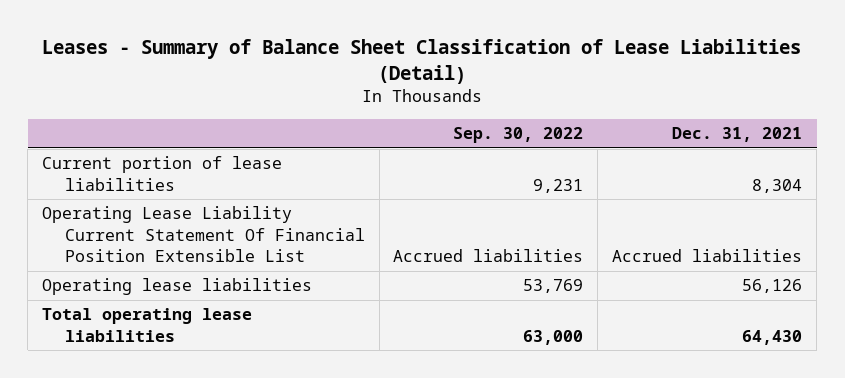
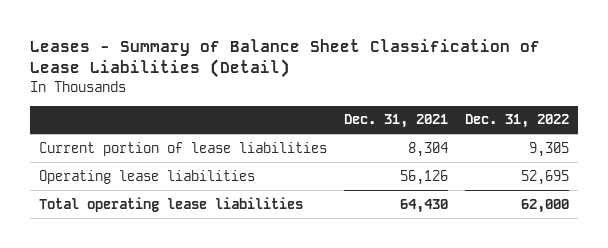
[453,127,584,144] Sep. 30, 2022 -> none
none -> [465,114,570,129] Dec. 31, 2022
[42,206,365,263] Operating Lease Liability Current Statement Of Financial Position Extensible List -> none

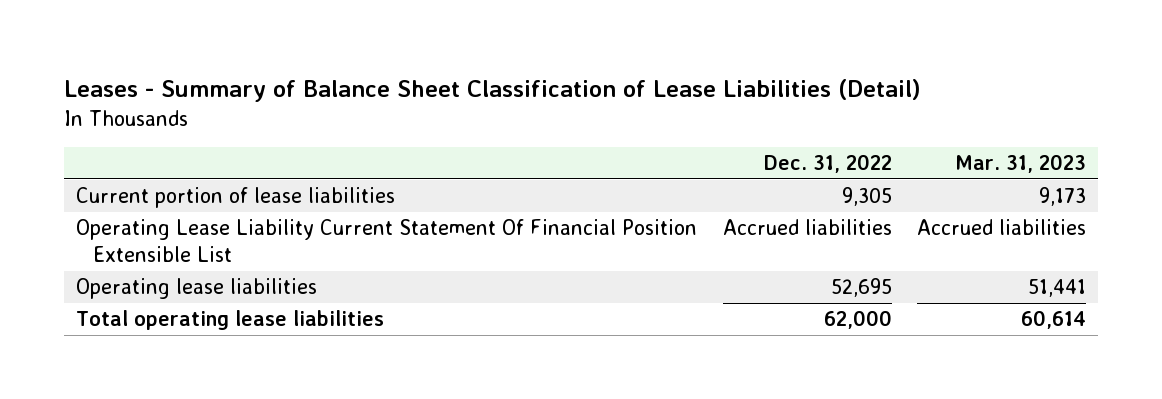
[344,114,449,129] Dec. 31, 2021 -> none
none -> [954,154,1086,174] Mar. 31, 2023
none -> [76,219,698,262] Operating Lease Liability Current Statement Of Financial Position Extensible List

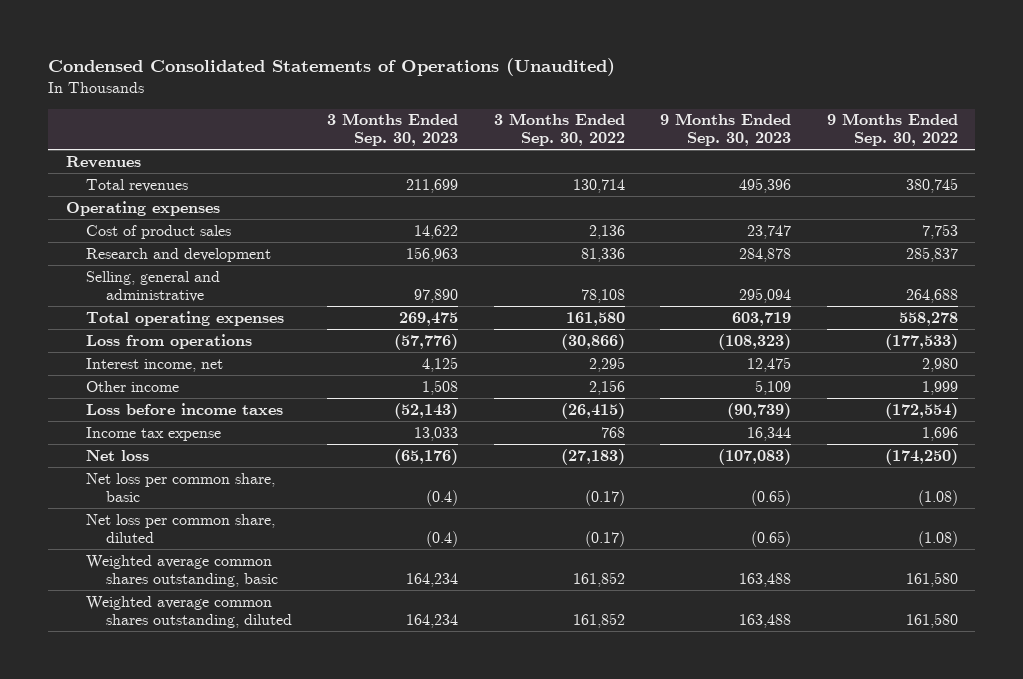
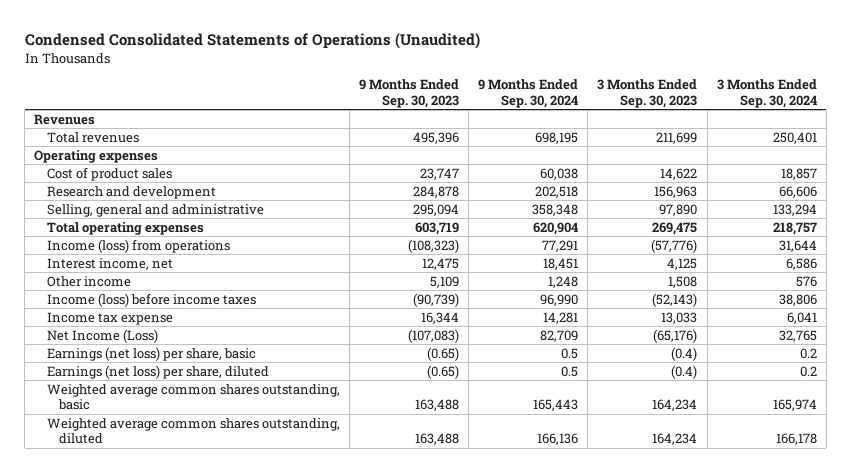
[493,113,625,147] 3 Months Ended Sep. 30, 2022 -> none
[826,113,958,147] 9 Months Ended Sep. 30, 2022 -> none
none -> [478,79,579,108] 9 Months Ended Sep. 30, 2024
none -> [716,79,817,108] 3 Months Ended Sep. 30, 2024
[85,333,252,349] Loss from operations -> [46,238,230,253] Income (loss) from operations
[85,402,283,415] Loss before income taxes -> [46,292,256,307] Income (loss) before income taxes
[85,449,149,461] Net loss -> [46,328,158,343] Net Income (Loss)
[85,472,275,502] Net loss per common share, basic -> [46,346,256,361] Earnings (net loss) per share, basic
[85,513,275,543] Net loss per common share, diluted -> [46,364,269,379] Earnings (net loss) per share, diluted

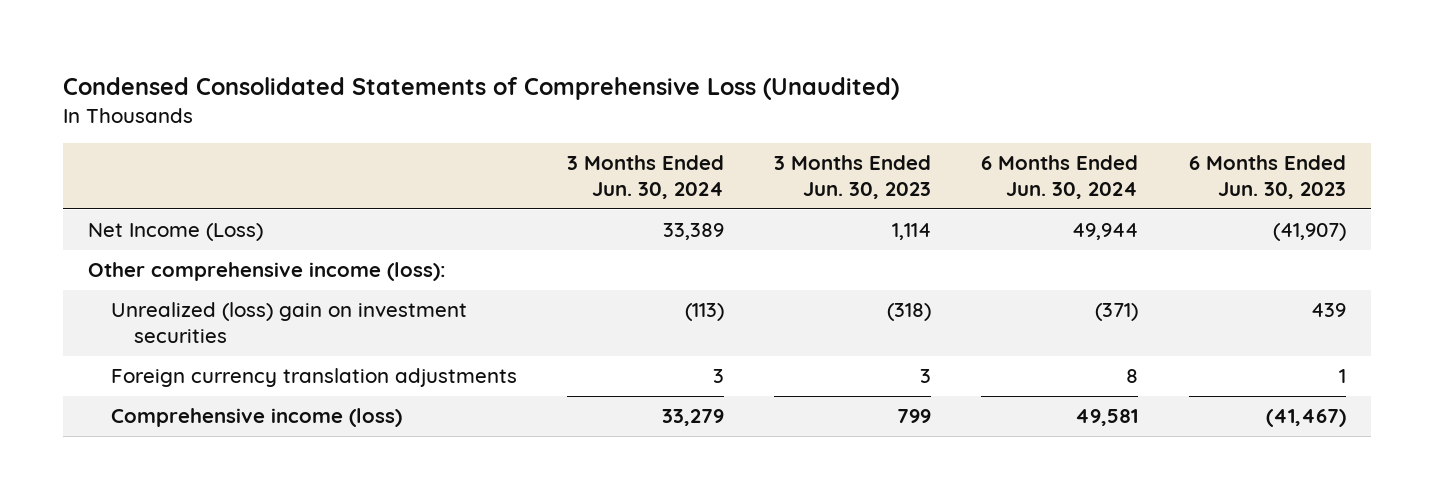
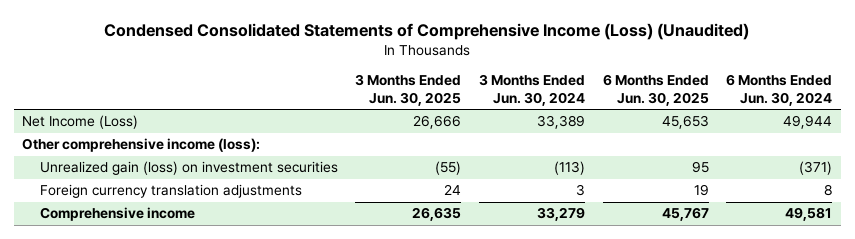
[63,76,900,100] Condensed Consolidated Statements of Comprehensive Loss (Unaudited) -> [104,22,750,40] Condensed Consolidated Statements of Comprehensive Income (Loss) (Unaudited)
[774,155,932,200] 3 Months Ended Jun. 30, 2023 -> none
[1188,155,1346,200] 6 Months Ended Jun. 30, 2023 -> none
none -> [355,74,462,106] 3 Months Ended Jun. 30, 2025
none -> [602,74,709,106] 6 Months Ended Jun. 30, 2025
[111,302,468,344] Unrealized (loss) gain on investment securities -> [39,161,338,176] Unrealized gain (loss) on investment securities
[111,408,403,428] Comprehensive income (loss) -> [39,207,195,222] Comprehensive income

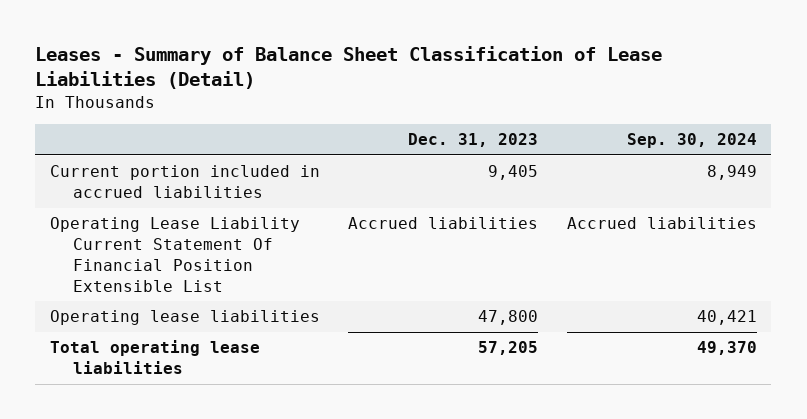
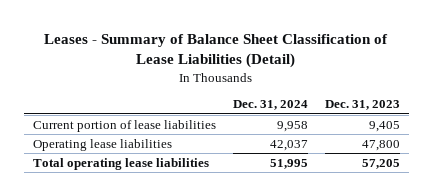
[626,133,757,149] Sep. 30, 2024 -> none
none -> [232,100,308,111] Dec. 31, 2024
[49,217,300,292] Operating Lease Liability Current Statement Of Financial Position Extensible List -> none
[49,165,320,199] Current portion included in accrued liabilities -> [32,119,216,132] Current portion of lease liabilities

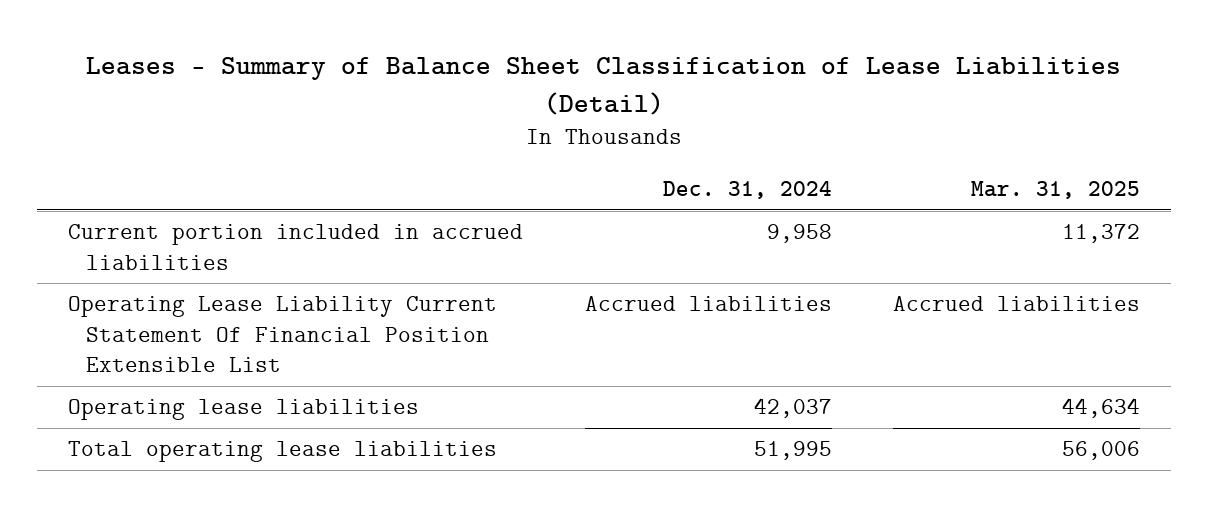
[325,100,401,111] Dec. 31, 2023 -> none
none -> [971,181,1141,200] Mar. 31, 2025
[32,119,216,132] Current portion of lease liabilities -> [68,224,524,270] Current portion included in accrued liabilities
none -> [68,296,498,373] Operating Lease Liability Current Statement Of Financial Position Extensible List

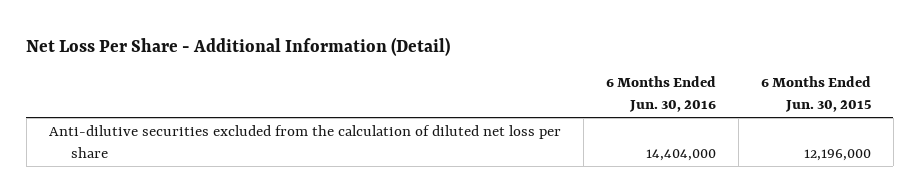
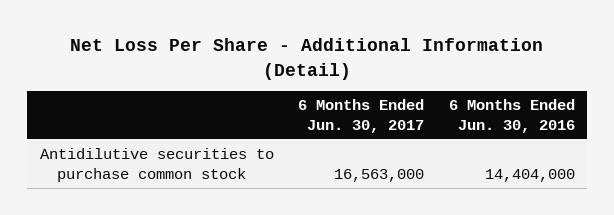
[760,76,871,112] 6 Months Ended Jun. 30, 2015 -> none
none -> [298,99,425,133] 6 Months Ended Jun. 30, 2017
[48,125,561,158] Anti-dilutive securities excluded from the calculation of diluted net loss per share -> [39,148,274,182] Antidilutive securities to purchase common stock

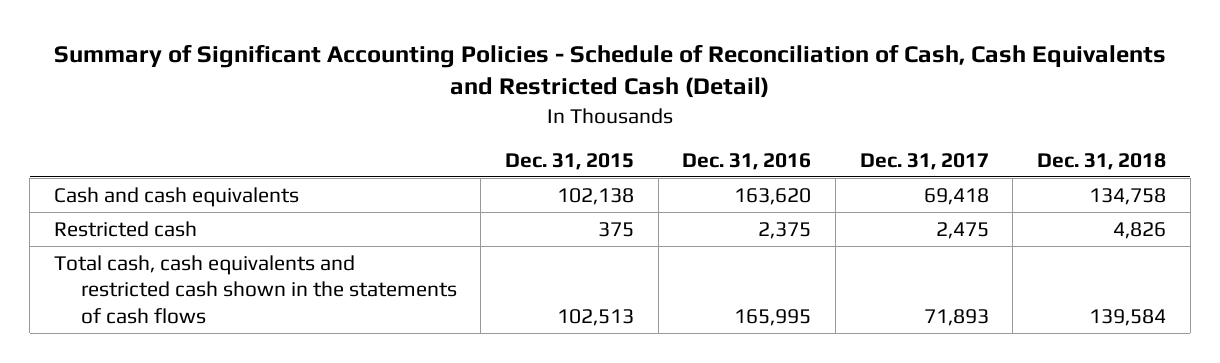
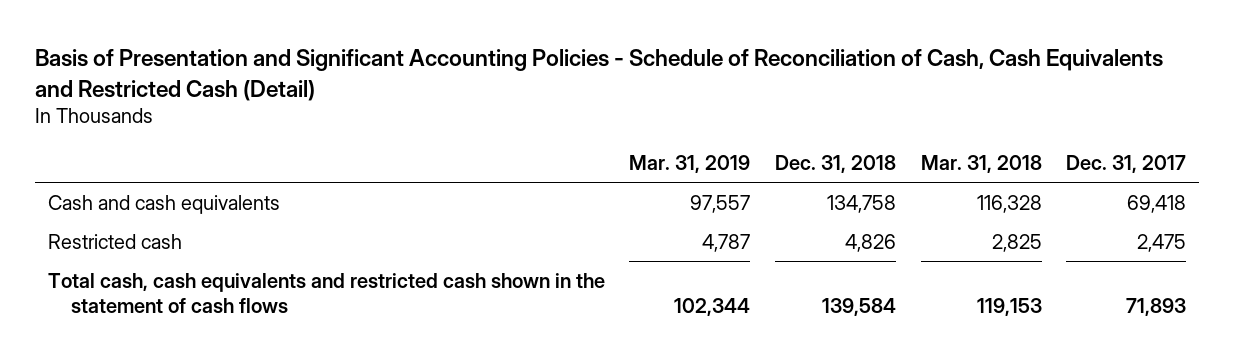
[54,44,1167,99] Summary of Significant Accounting Policies - Schedule of Reconciliation of Cash, Cash Equivalents and Restricted Cash (Detail) -> [35,49,1164,101] Basis of Presentation and Significant Accounting Policies - Schedule of Reconciliation of Cash, Cash Equivalents and Restricted Cash (Detail)
[505,152,635,170] Dec. 31, 2015 -> none
[682,152,812,170] Dec. 31, 2016 -> none
none -> [629,154,751,173] Mar. 31, 2019
none -> [920,154,1042,173] Mar. 31, 2018
[54,254,457,324] Total cash, cash equivalents and restricted cash shown in the statements of cash flows -> [47,272,605,314] Total cash, cash equivalents and restricted cash shown in the statement of cash flows

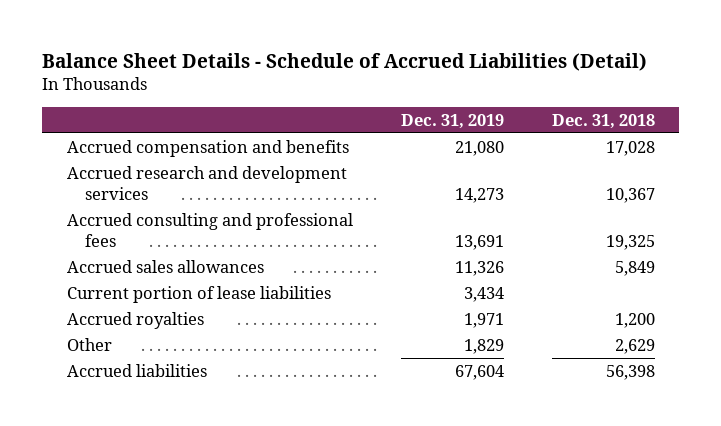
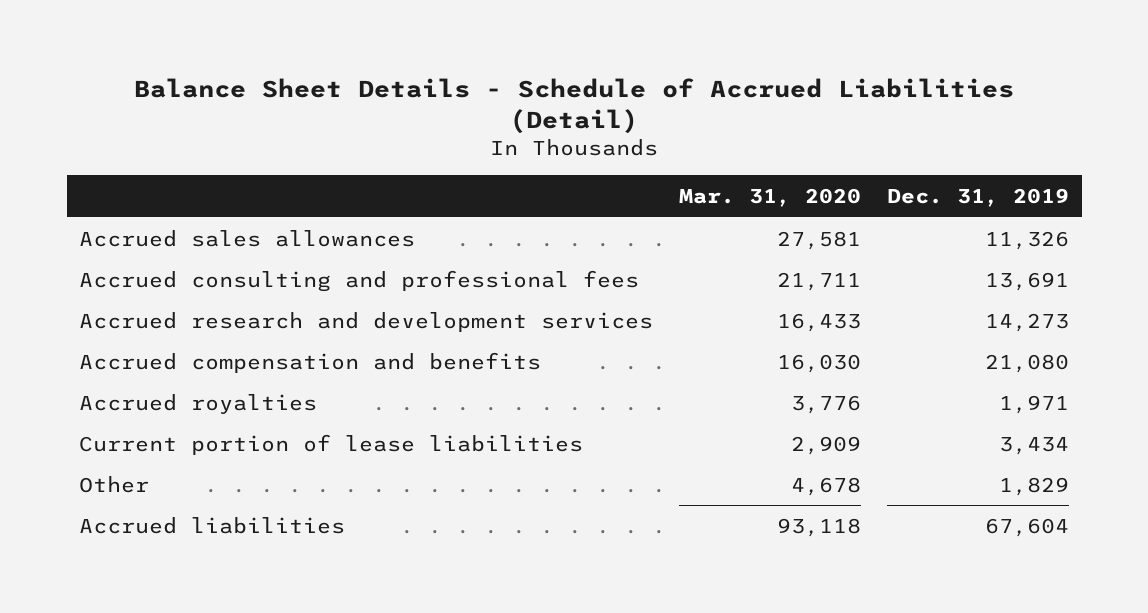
[551,113,655,129] Dec. 31, 2018 -> none
none -> [679,187,862,207] Mar. 31, 2020
[66,212,353,247] Accrued consulting and professional fees -> [79,269,640,292] Accrued consulting and professional fees
[66,165,347,200] Accrued research and development services -> [79,311,654,332] Accrued research and development services
[66,139,349,157] Accrued compensation and benefits -> [79,351,542,373] Accrued compensation and benefits
[66,285,331,303] Current portion of lease liabilities -> [79,433,584,455] Current portion of lease liabilities

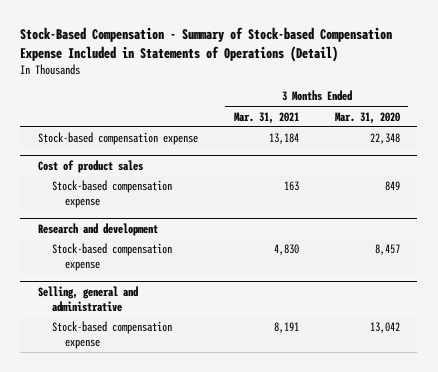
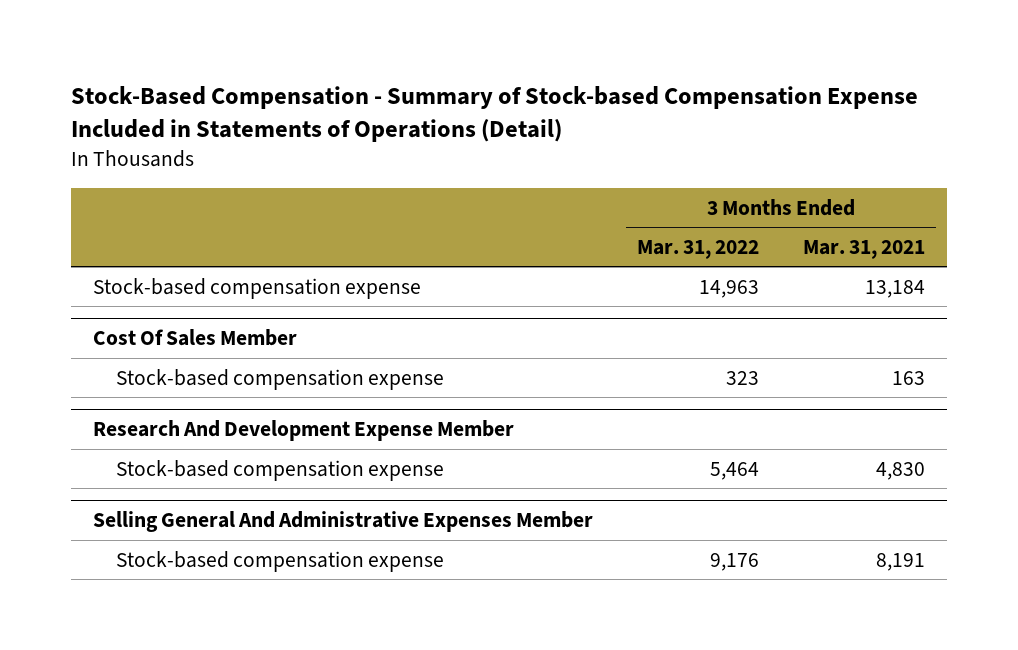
[334,111,400,124] Mar. 31, 2020 -> none
none -> [636,239,759,259] Mar. 31, 2022
[38,159,144,173] Cost of product sales -> [92,329,297,347] Cost Of Sales Member
[38,222,159,236] Research and development -> [92,420,514,442] Research And Development Expense Member
[38,285,139,312] Selling, general and administrative -> [92,511,593,533] Selling General And Administrative Expenses Member

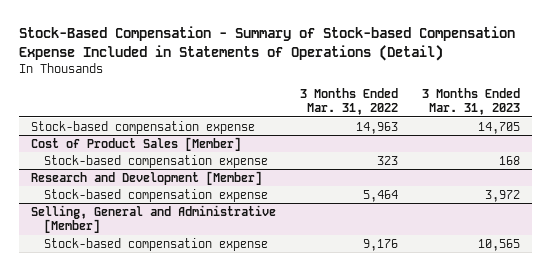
[802,239,925,259] Mar. 31, 2021 -> none
none -> [422,87,521,116] 3 Months Ended Mar. 31, 2023
[92,329,297,347] Cost Of Sales Member -> [31,136,242,151] Cost of Product Sales [Member]
[92,420,514,442] Research And Development Expense Member -> [31,170,263,185] Research and Development [Member]
[92,511,593,533] Selling General And Administrative Expenses Member -> [31,204,277,234] Selling, General and Administrative [Member]

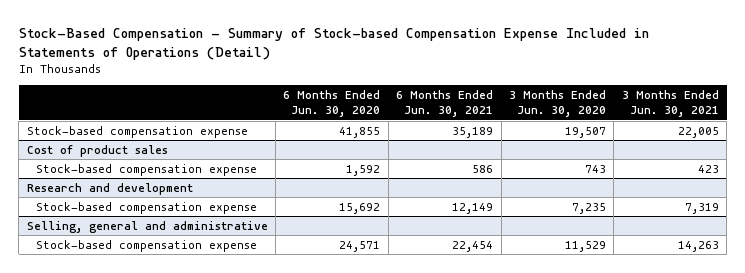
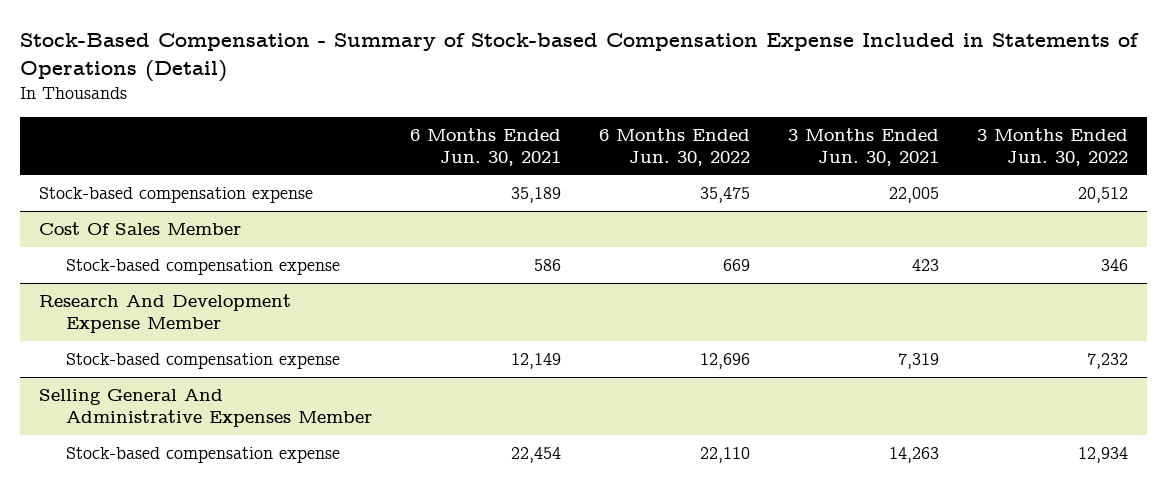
[283,90,381,118] 6 Months Ended Jun. 30, 2020 -> none
[508,90,606,118] 3 Months Ended Jun. 30, 2020 -> none
none -> [598,127,750,166] 6 Months Ended Jun. 30, 2022
none -> [976,127,1128,166] 3 Months Ended Jun. 30, 2022
[26,144,168,157] Cost of product sales -> [38,222,241,236] Cost Of Sales Member
[26,182,193,195] Research and development -> [38,294,291,333] Research And Development Expense Member
[26,220,268,233] Selling, general and administrative -> [38,389,372,427] Selling General And Administrative Expenses Member

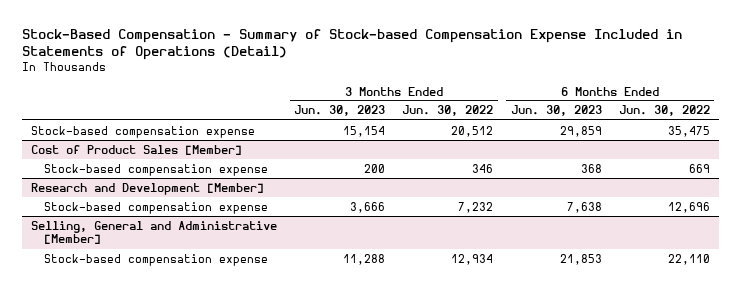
[409,127,561,166] 6 Months Ended Jun. 30, 2021 -> none
[787,127,939,166] 3 Months Ended Jun. 30, 2021 -> none
none -> [294,105,386,117] Jun. 30, 2023
none -> [510,105,602,117] Jun. 30, 2023
[38,222,241,236] Cost Of Sales Member -> [30,144,242,155] Cost of Product Sales [Member]
[38,294,291,333] Research And Development Expense Member -> [30,182,264,195] Research and Development [Member]
[38,389,372,427] Selling General And Administrative Expenses Member -> [30,220,277,245] Selling, General and Administrative [Member]

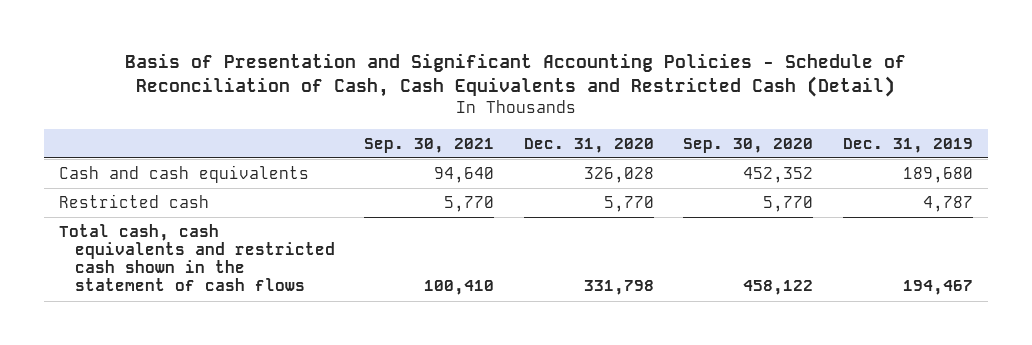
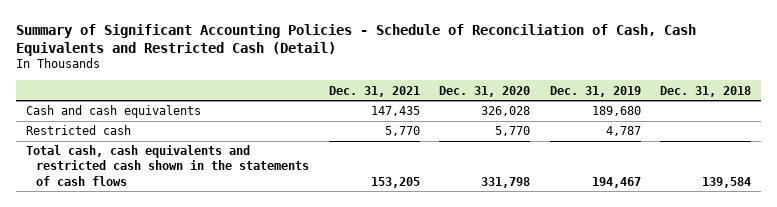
[124,53,906,98] Basis of Presentation and Significant Accounting Policies - Schedule of Reconciliation of Cash, Cash Equivalents and Restricted Cash (Detail) -> [16,23,697,56] Summary of Significant Accounting Policies - Schedule of Reconciliation of Cash, Cash Equivalents and Restricted Cash (Detail)
[364,137,495,153] Sep. 30, 2021 -> none
[683,137,814,153] Sep. 30, 2020 -> none
none -> [328,85,420,97] Dec. 31, 2021
none -> [660,85,752,97] Dec. 31, 2018
[58,224,335,292] Total cash, cash equivalents and restricted cash shown in the statement of cash flows -> [26,145,309,186] Total cash, cash equivalents and restricted cash shown in the statements of cash flows

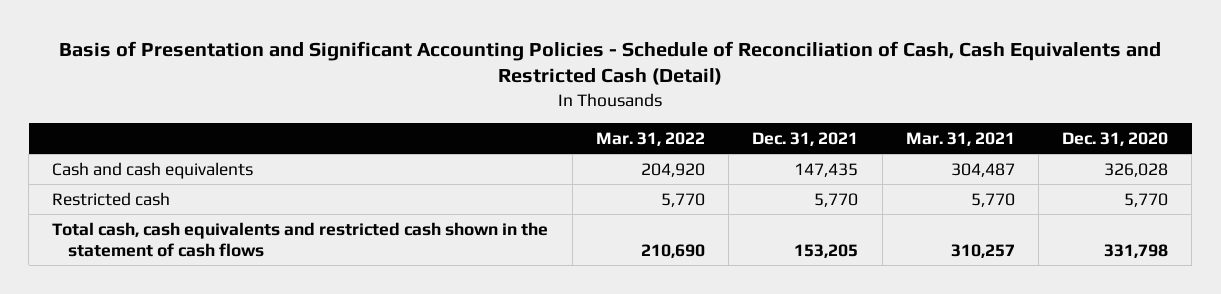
[16,23,697,56] Summary of Significant Accounting Policies - Schedule of Reconciliation of Cash, Cash Equivalents and Restricted Cash (Detail) -> [59,40,1162,86] Basis of Presentation and Significant Accounting Policies - Schedule of Reconciliation of Cash, Cash Equivalents and Restricted Cash (Detail)
[549,85,641,97] Dec. 31, 2019 -> none
[660,85,752,97] Dec. 31, 2018 -> none
none -> [595,131,705,146] Mar. 31, 2022
none -> [905,131,1015,146] Mar. 31, 2021
[26,145,309,186] Total cash, cash equivalents and restricted cash shown in the statements of cash flows -> [52,221,549,257] Total cash, cash equivalents and restricted cash shown in the statement of cash flows

